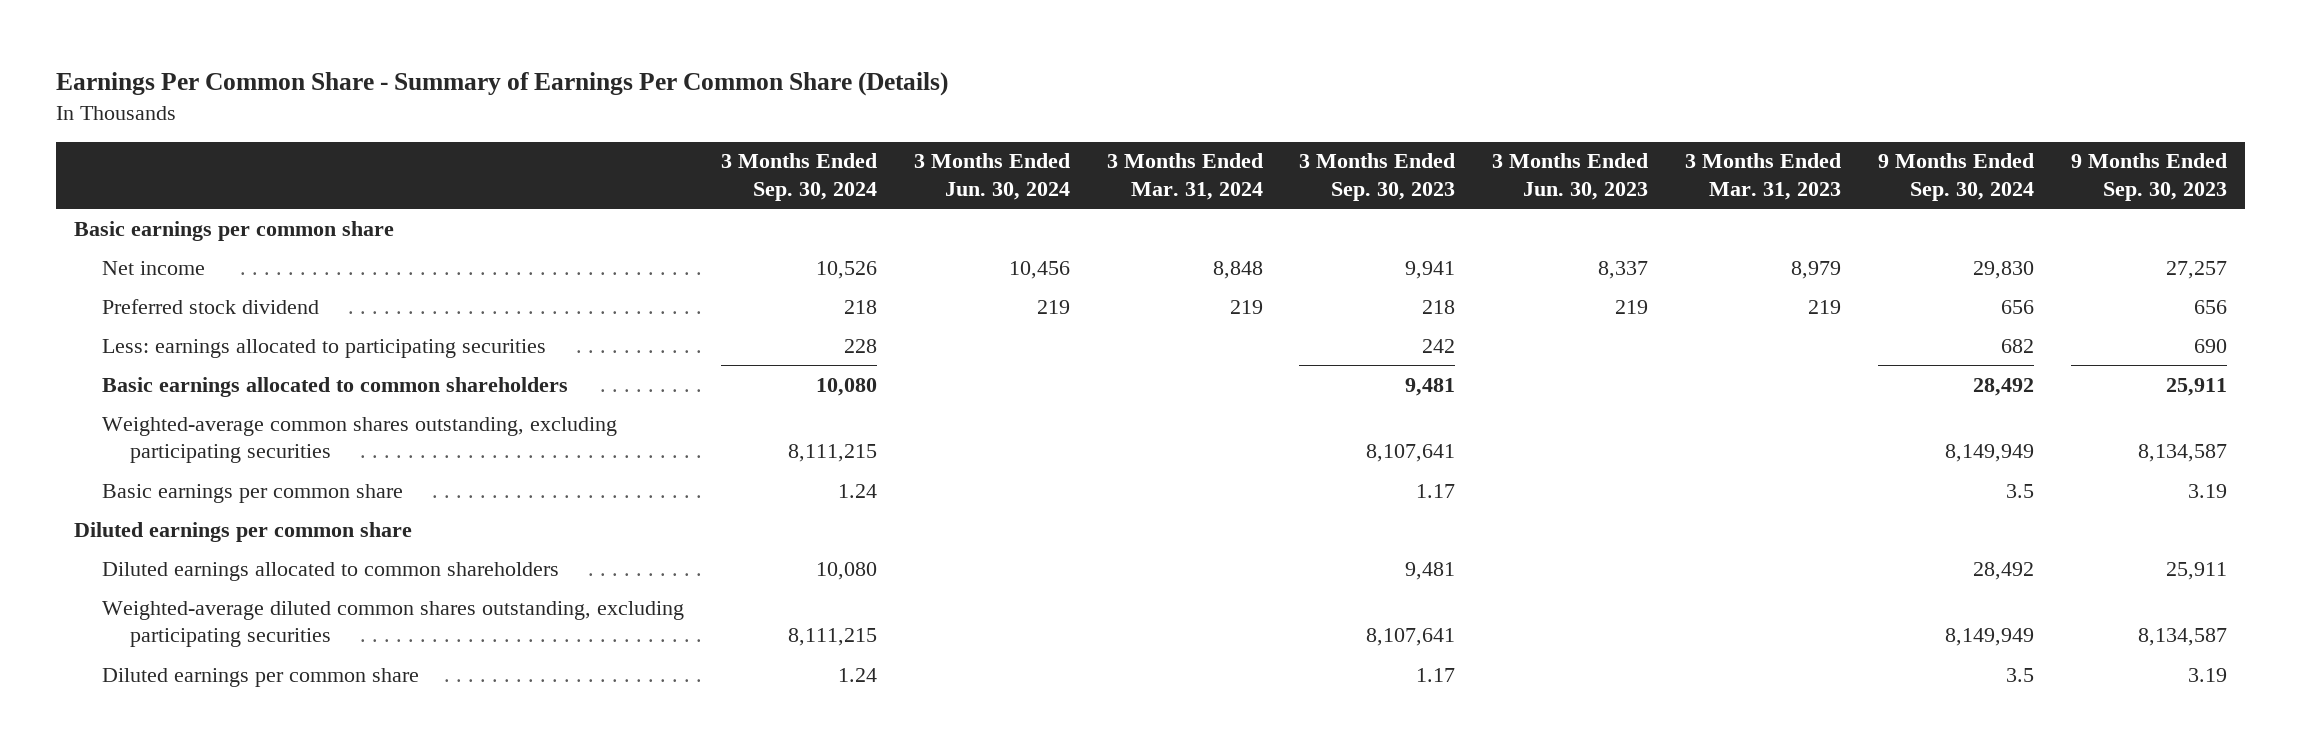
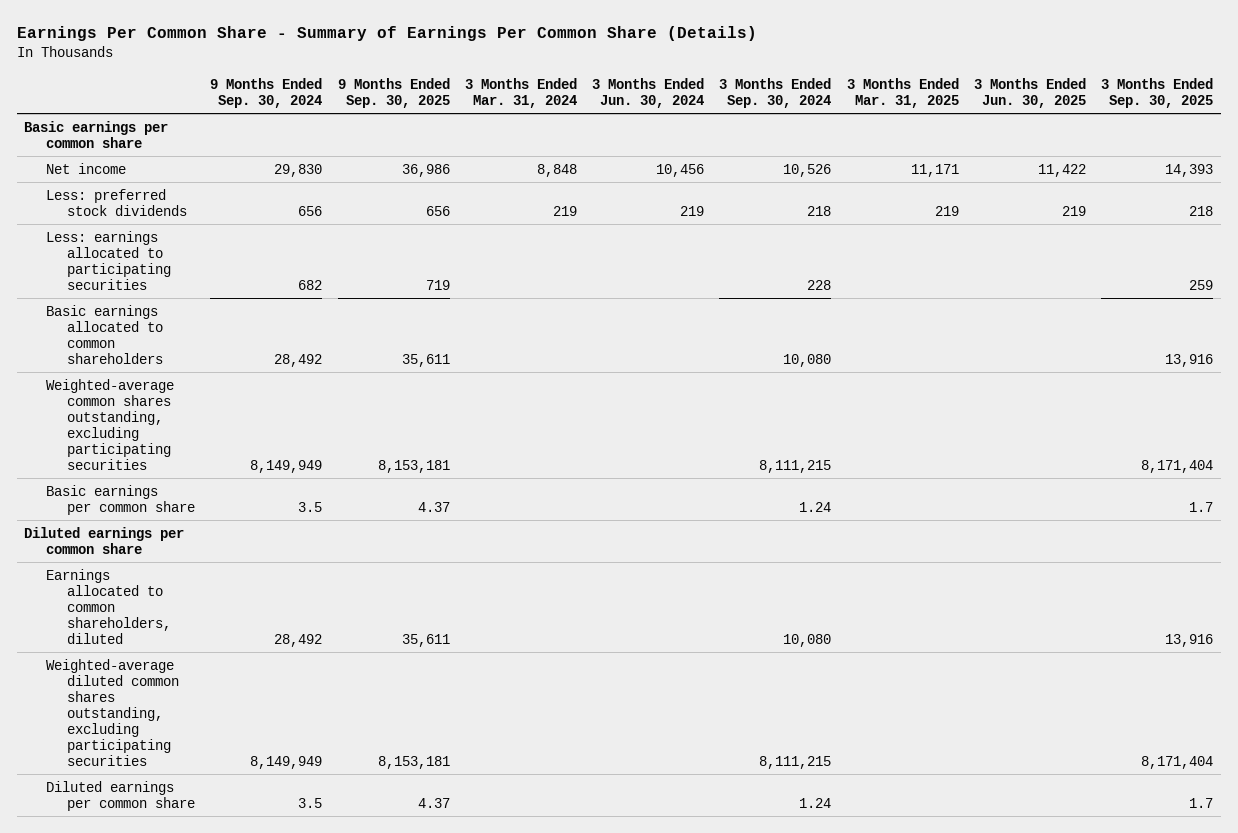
[1299,153,1456,201] 3 Months Ended Sep. 30, 2023 -> none
[1492,153,1649,200] 3 Months Ended Jun. 30, 2023 -> none
[1685,153,1842,200] 3 Months Ended Mar. 31, 2023 -> none
[2070,153,2227,201] 9 Months Ended Sep. 30, 2023 -> none
none -> [337,77,450,108] 9 Months Ended Sep. 30, 2025
none -> [846,77,959,108] 3 Months Ended Mar. 31, 2025
none -> [973,77,1086,108] 3 Months Ended Jun. 30, 2025
none -> [1101,77,1214,108] 3 Months Ended Sep. 30, 2025
[102,298,320,314] Preferred stock dividend -> [45,188,188,216] Less: preferred stock dividends
[102,561,560,581] Diluted earnings allocated to common shareholders -> [45,568,172,644] Earnings allocated to common shareholders, diluted

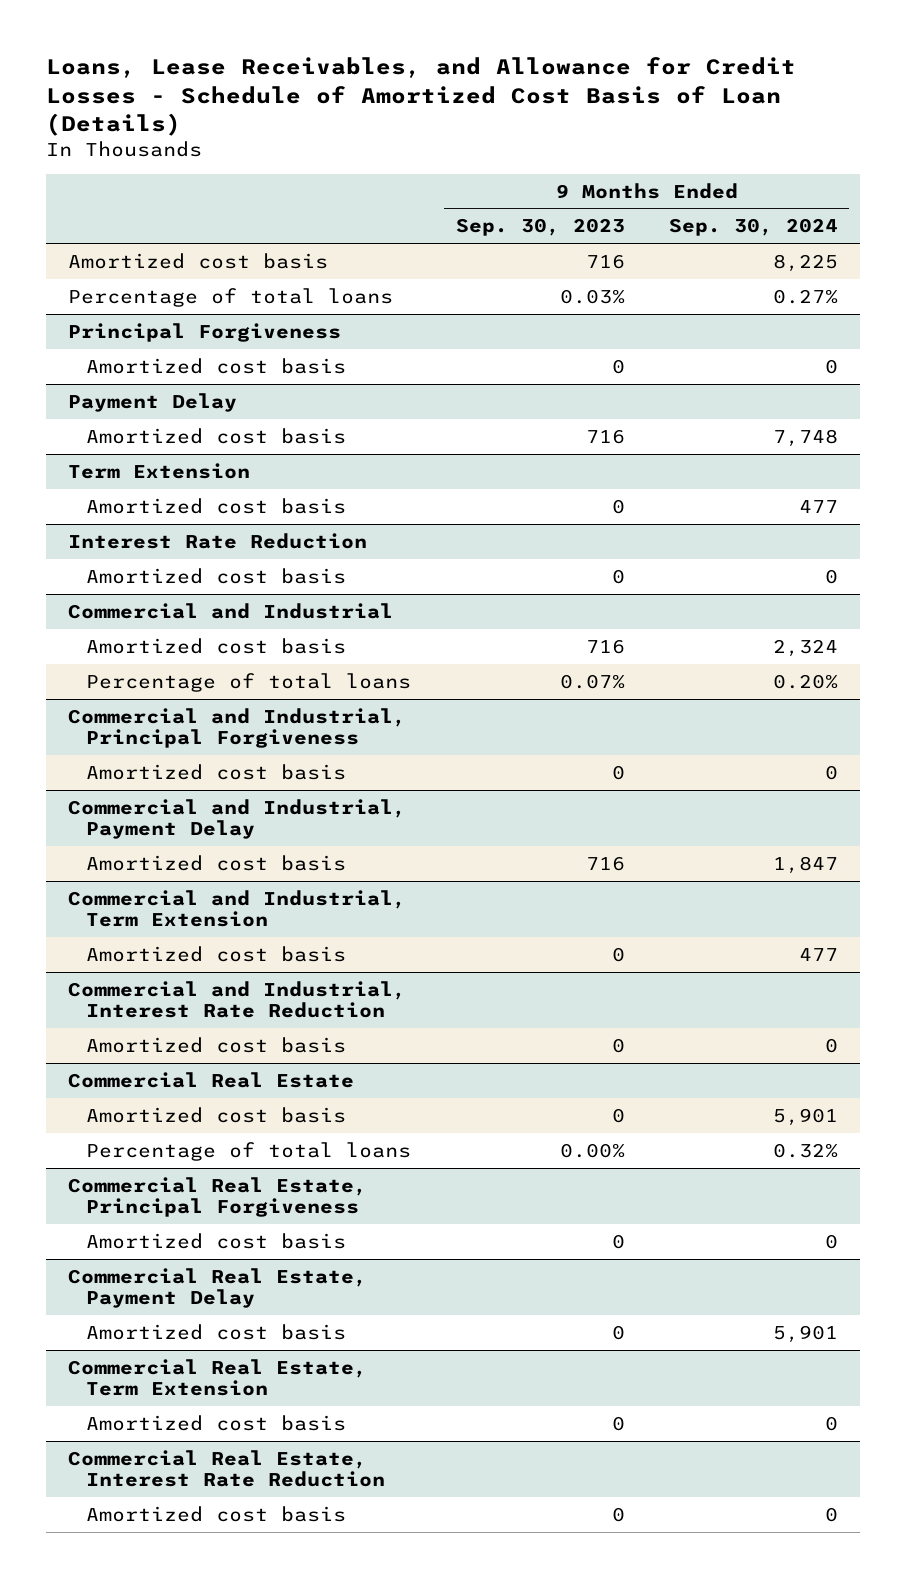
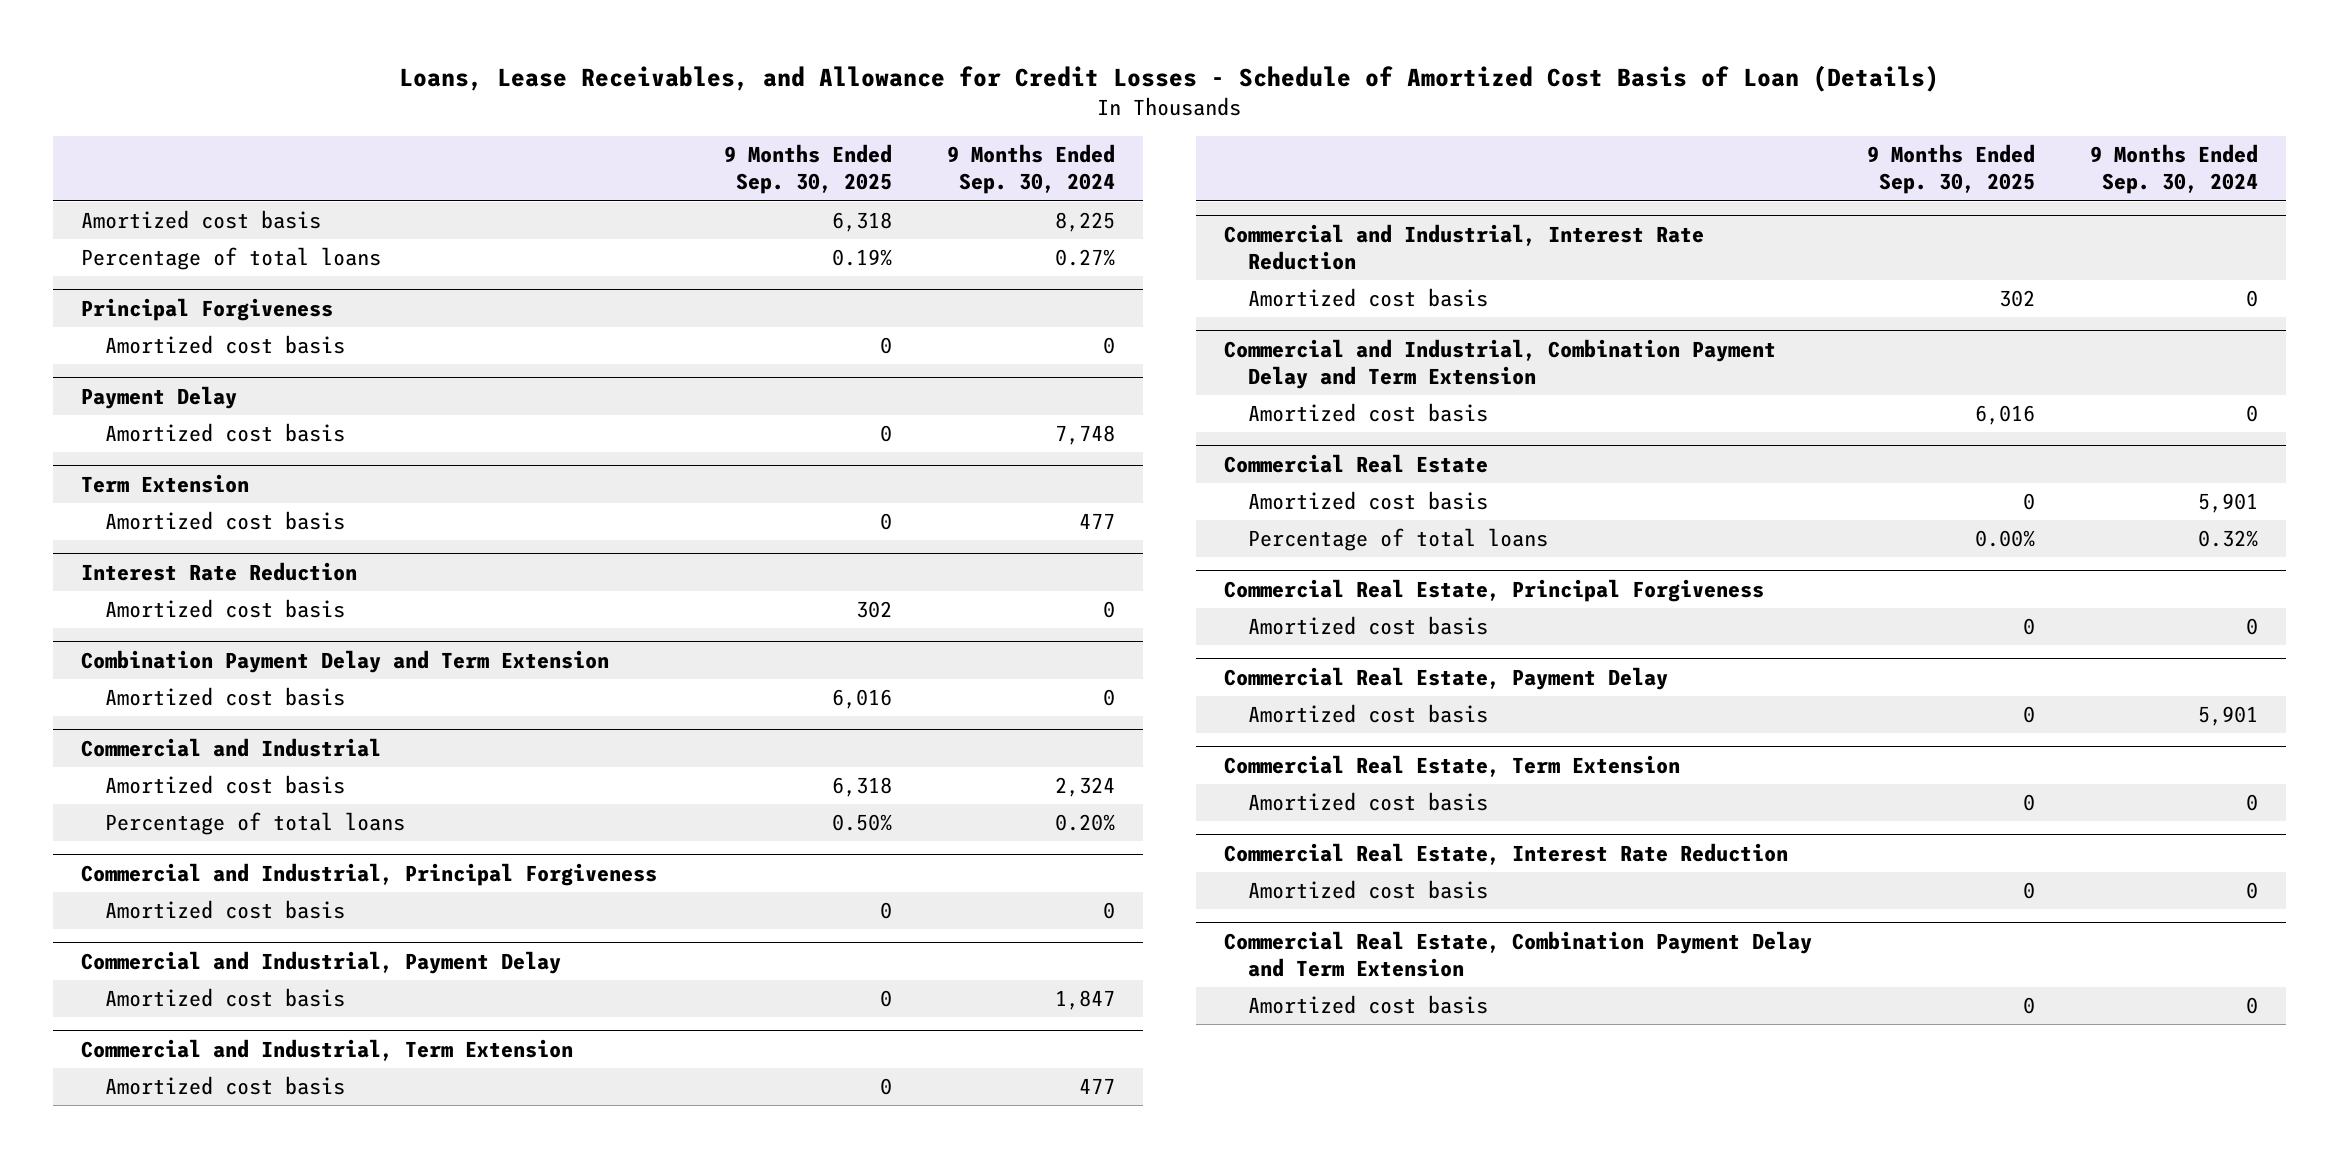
[455,218,625,237] Sep. 30, 2023 -> none
none -> [723,143,892,195] 9 Months Ended Sep. 30, 2025
none -> [80,649,609,673] Combination Payment Delay and Term Extension
none -> [104,687,345,707] Amortized cost basis
none -> [1223,338,1776,390] Commercial and Industrial, Combination Payment Delay and Term Extension
none -> [1247,403,1488,423] Amortized cost basis
none -> [1223,930,1812,978] Commercial Real Estate, Combination Payment Delay and Term Extension
none -> [1247,995,1488,1015] Amortized cost basis

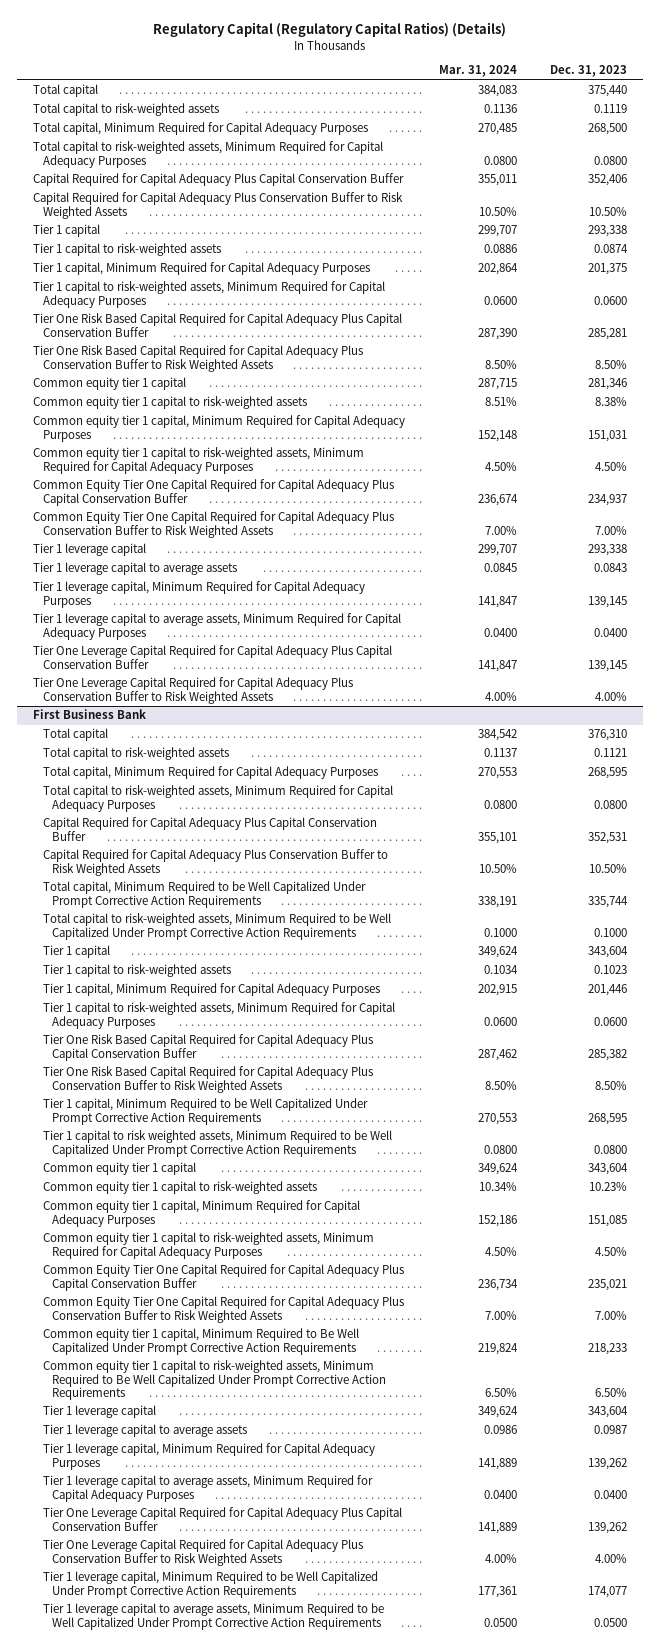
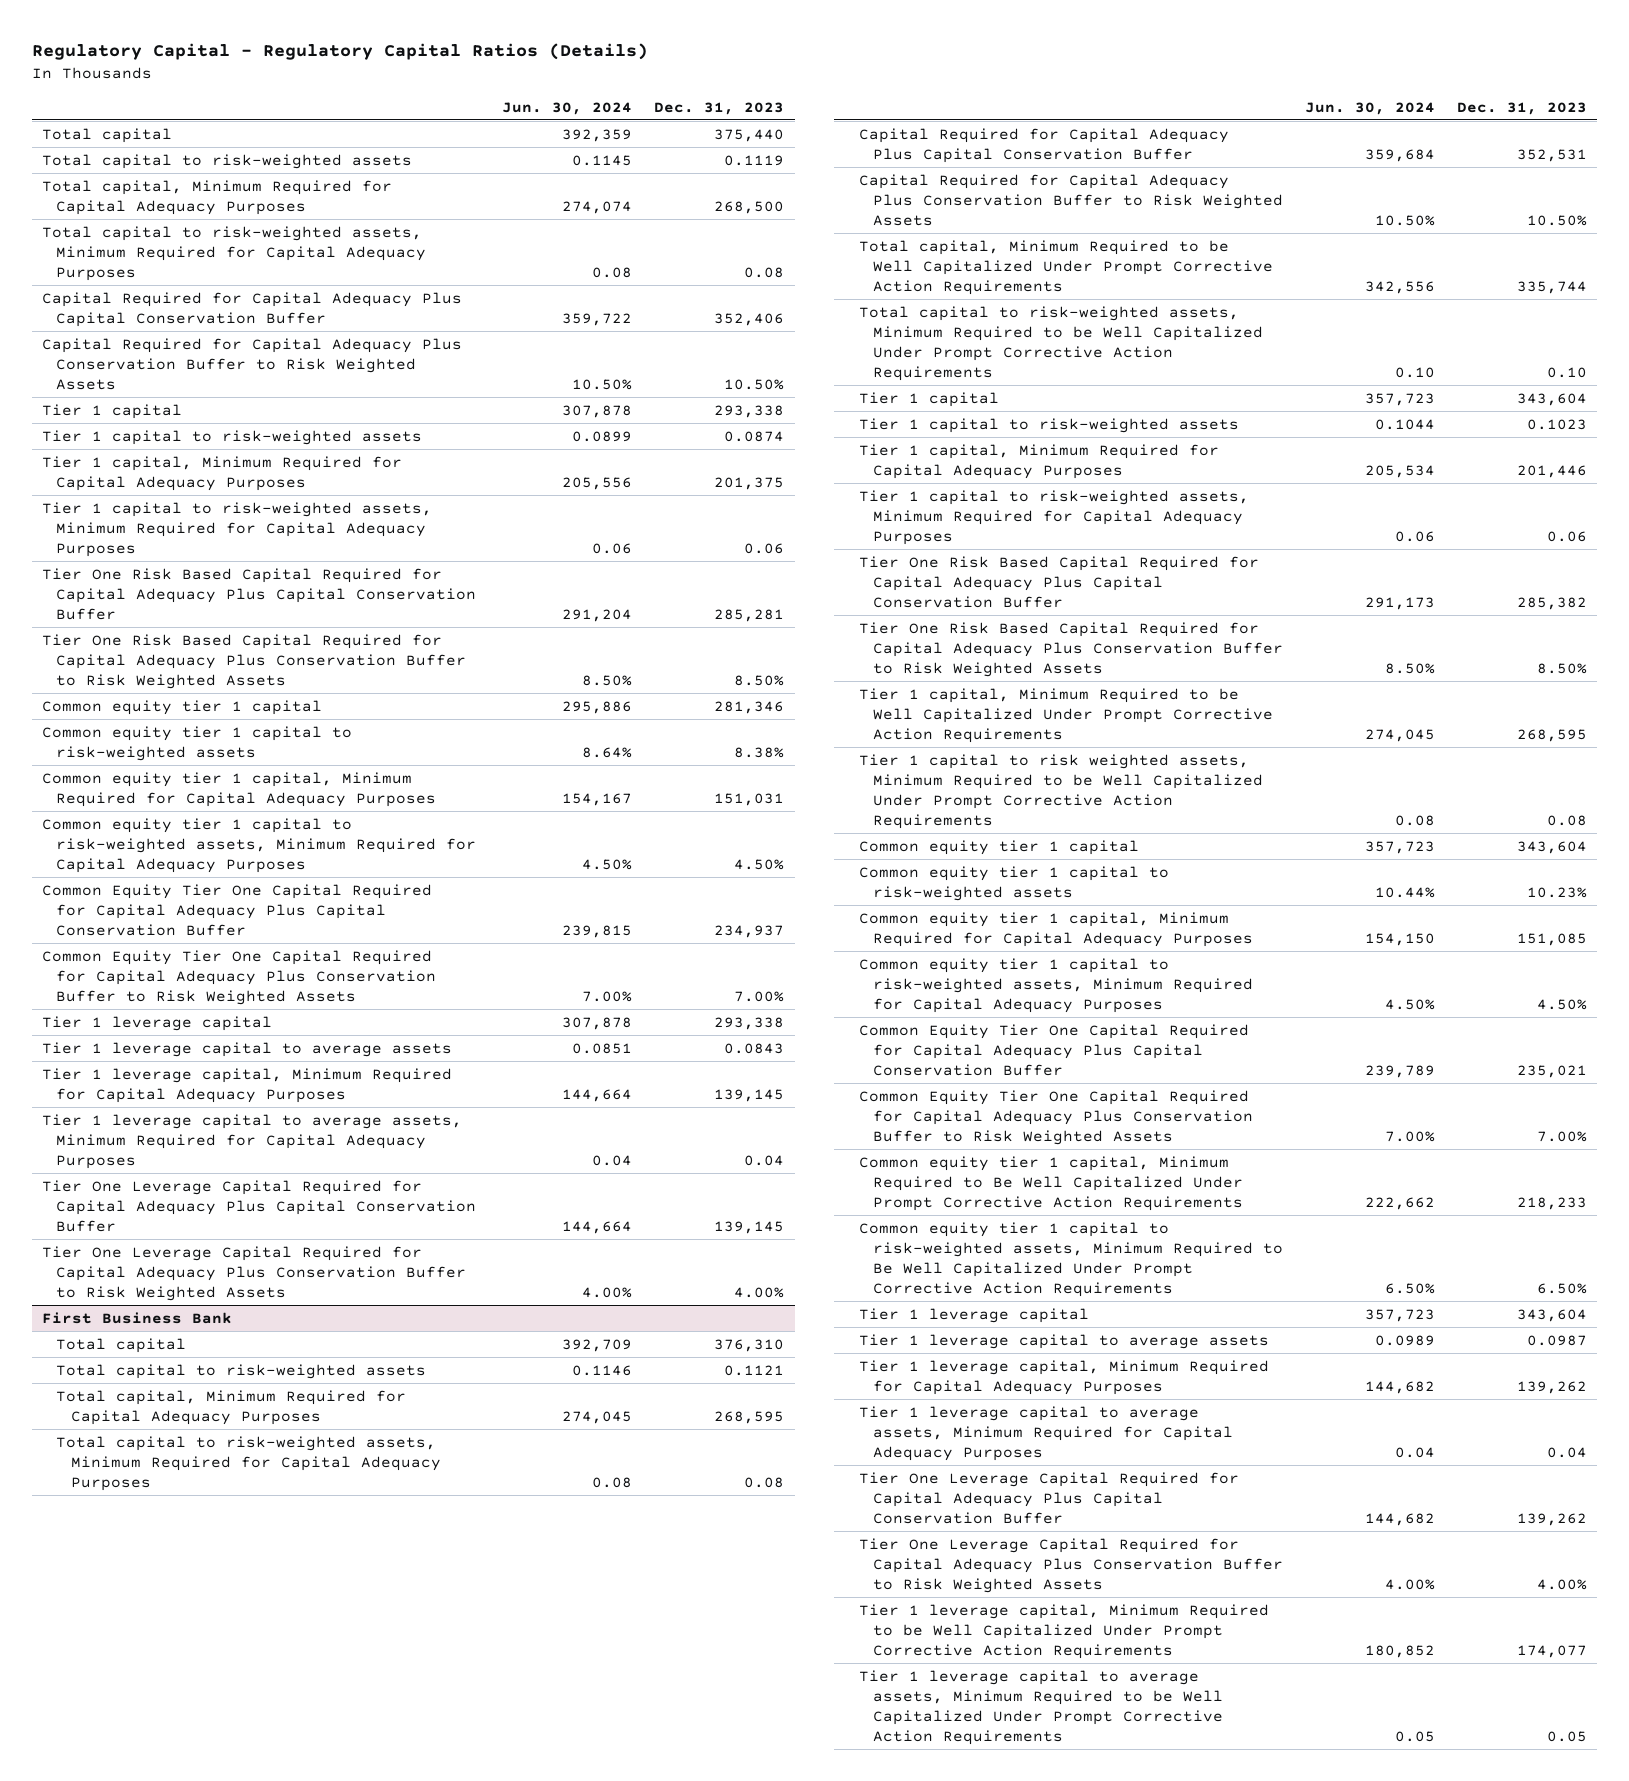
[153,22,507,38] Regulatory Capital (Regulatory Capital Ratios) (Details) -> [31,43,648,61] Regulatory Capital - Regulatory Capital Ratios (Details)
[438,65,517,78] Mar. 31, 2024 -> none
none -> [502,101,633,115] Jun. 30, 2024
[593,155,627,165] 0.0800 -> [743,266,784,278] 0.08
[593,295,627,305] 0.0600 -> [743,542,784,554] 0.06
[593,627,627,637] 0.0400 -> [743,1154,784,1166] 0.04
[593,799,627,809] 0.0800 -> [743,1476,784,1488] 0.08
[593,927,627,937] 0.1000 -> [1546,367,1587,379] 0.10
[593,1016,627,1026] 0.0600 -> [1546,530,1587,542] 0.06
[593,1144,627,1154] 0.0800 -> [1546,815,1587,827] 0.08
[593,1489,627,1499] 0.0400 -> [1546,1446,1587,1458] 0.04
[593,1617,627,1627] 0.0500 -> [1546,1731,1587,1743] 0.05

